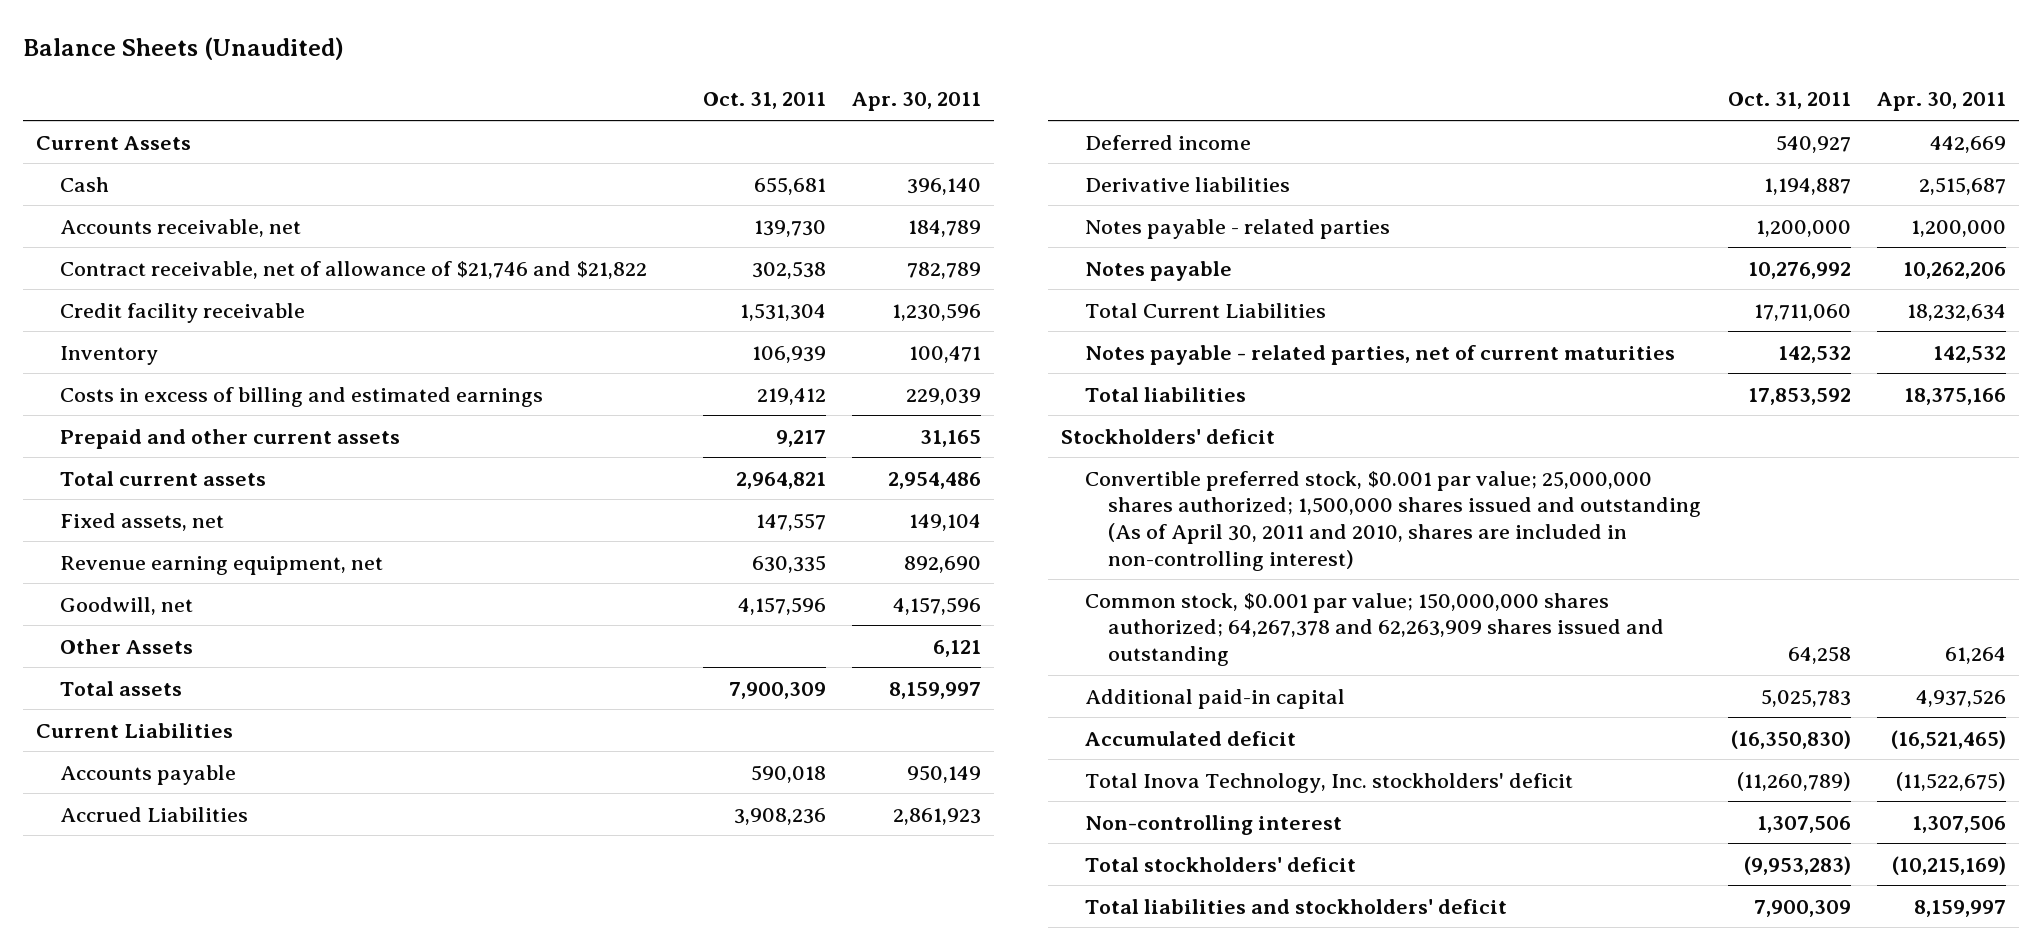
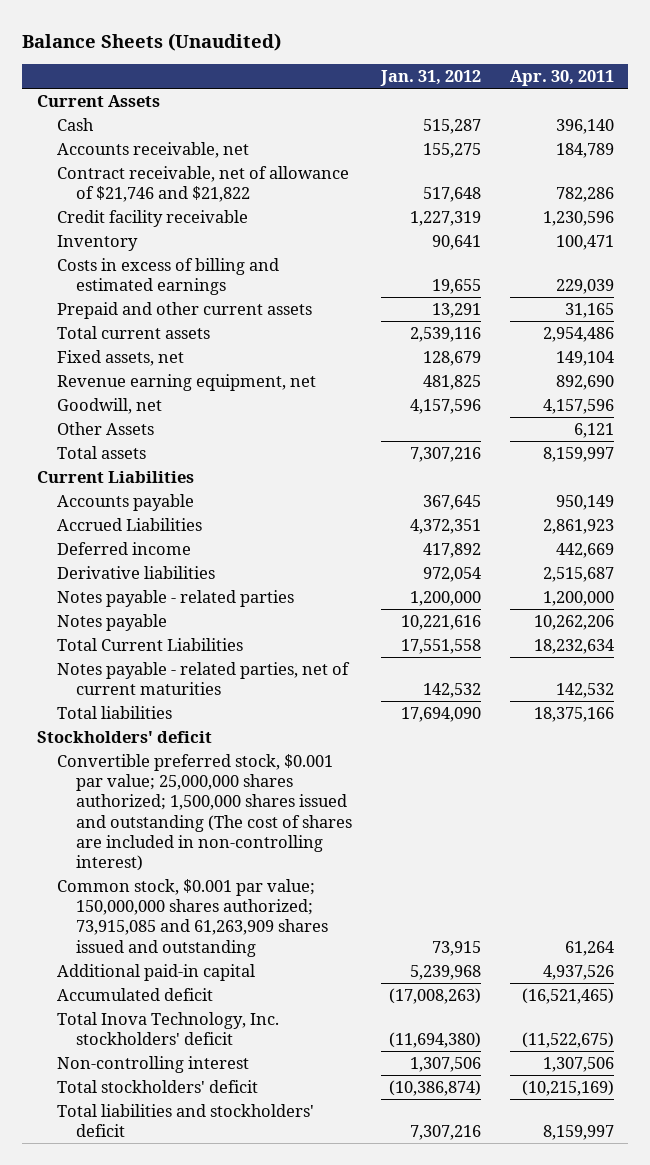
[702,92,826,110] Oct. 31, 2011 -> none
none -> [380,69,482,86] Jan. 31, 2012
[907,261,982,279] 782,789 -> [555,187,614,203] 782,286
[1084,470,1702,571] Convertible preferred stock, $0.001 par value; 25,000,000 shares authorized; 1,500,000 shares issued and outstanding (As of April 30, 2011 and 2010, shares are included in non-controlling interest) -> [56,753,353,872] Convertible preferred stock, $0.001 par value; 25,000,000 shares authorized; 1,500,000 shares issued and outstanding (The cost of shares are included in non-controlling interest)
[1084,592,1665,666] Common stock, $0.001 par value; 150,000,000 shares authorized; 64,267,378 and 62,263,909 shares issued and outstanding -> [56,878,329,957] Common stock, $0.001 par value; 150,000,000 shares authorized; 73,915,085 and 61,263,909 shares issued and outstanding

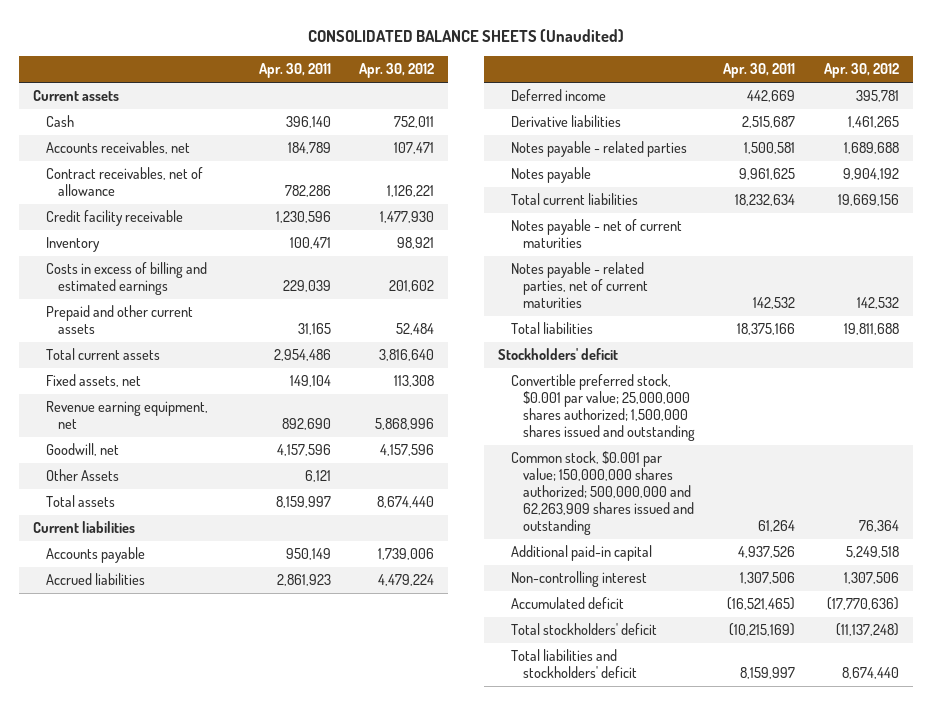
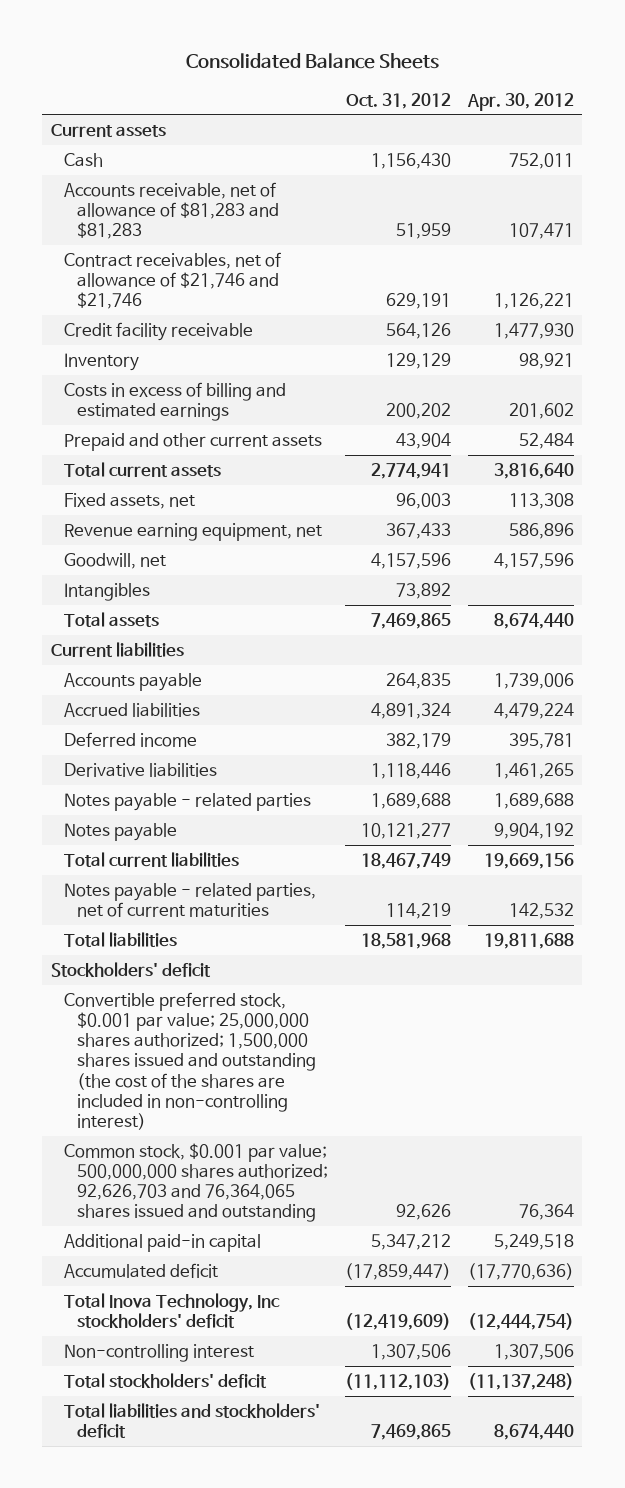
[307,28,624,42] CONSOLIDATED BALANCE SHEETS (Unaudited) -> [186,53,440,70] Consolidated Balance Sheets
[258,63,331,79] Apr. 30, 2011 -> none
none -> [346,92,452,109] Oct. 31, 2012
[45,141,190,155] Accounts receivables, net -> [64,181,280,240] Accounts receivable, net of allowance of $81,283 and $81,283
[45,167,203,197] Contract receivables, net of allowance -> [64,251,282,310] Contract receivables, net of allowance of $21,746 and $21,746
[374,418,434,431] 5,868,996 -> [508,522,574,539] 586,896
[45,469,119,482] Other Assets -> none
none -> [64,582,151,601] Intangibles
[510,219,682,249] Notes payable - net of current maturities -> none
[510,374,696,442] Convertible preferred stock, $0.001 par value; 25,000,000 shares authorized; 1,500,000 shares issued and outstanding -> [64,991,317,1130] Convertible preferred stock, $0.001 par value; 25,000,000 shares authorized; 1,500,000 shares issued and outstanding (the cost of the shares are included in non-controlling interest)
[510,451,695,536] Common stock, $0.001 par value; 150,000,000 shares authorized; 500,000,000 and 62,263,909 shares issued and outstanding -> [64,1142,329,1223] Common stock, $0.001 par value; 500,000,000 shares authorized; 92,626,703 and 76,364,065 shares issued and outstanding
none -> [64,1292,281,1328] Total Inova Technology, Inc stockholders' deficit
[510,571,647,588] Non-controlling interest -> [64,1343,255,1362] Non-controlling interest

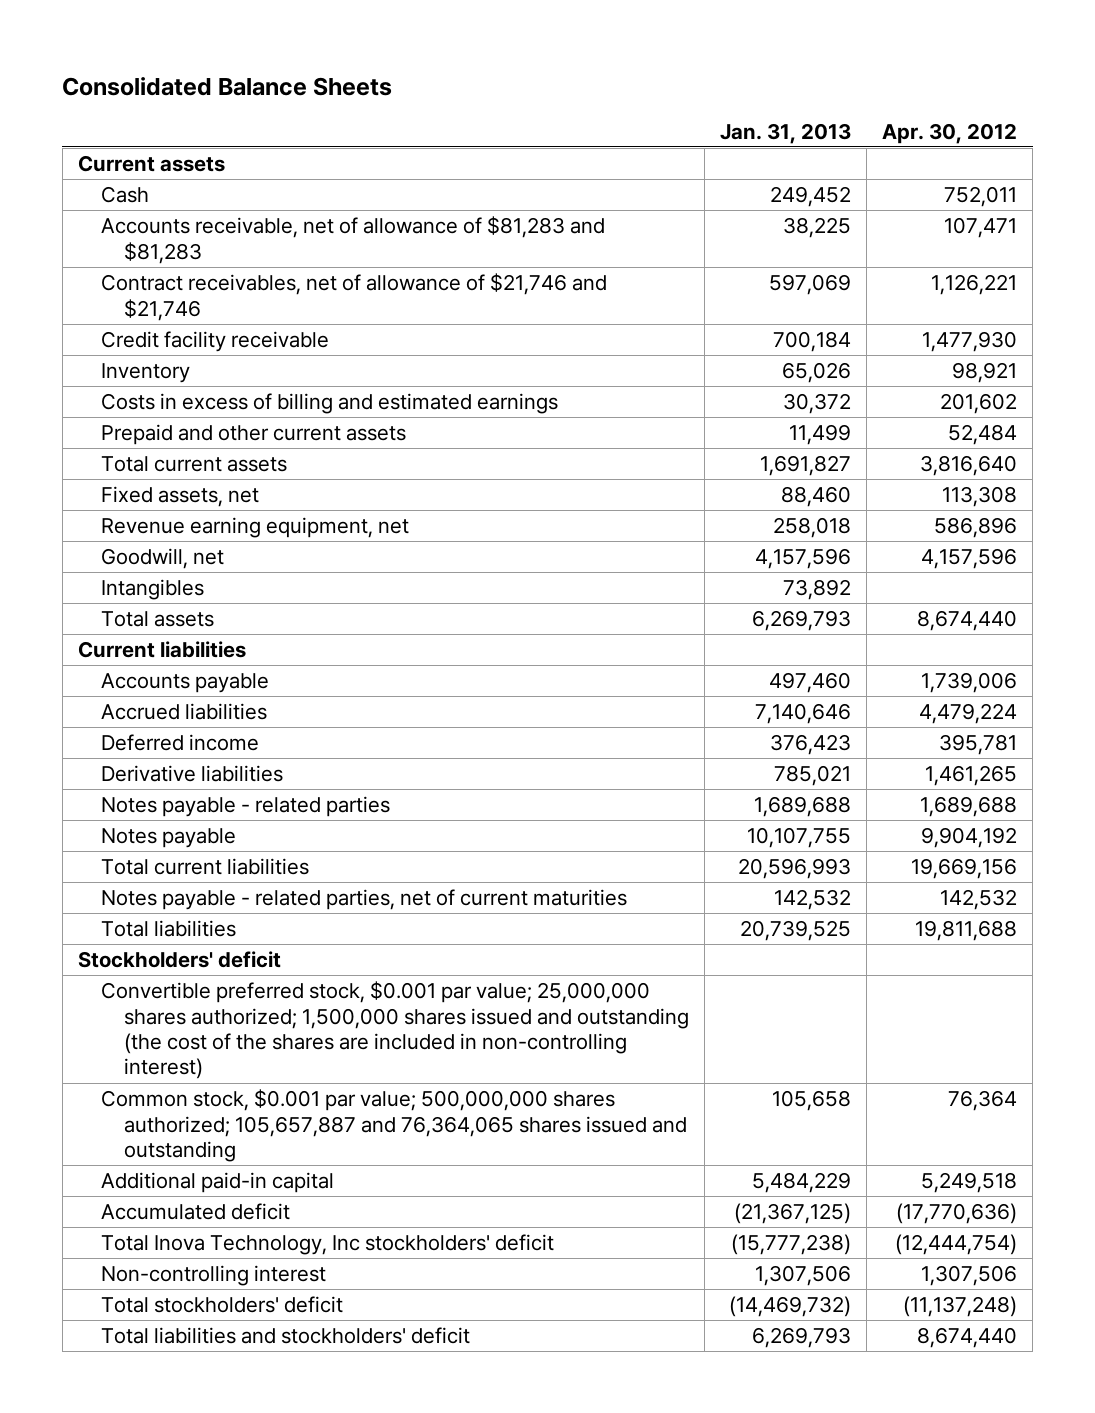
[346,92,452,109] Oct. 31, 2012 -> none
none -> [720,122,852,144] Jan. 31, 2013
[64,1142,329,1223] Common stock, $0.001 par value; 500,000,000 shares authorized; 92,626,703 and 76,364,065 shares issued and outstanding -> [100,1089,688,1163] Common stock, $0.001 par value; 500,000,000 shares authorized; 105,657,887 and 76,364,065 shares issued and outstanding

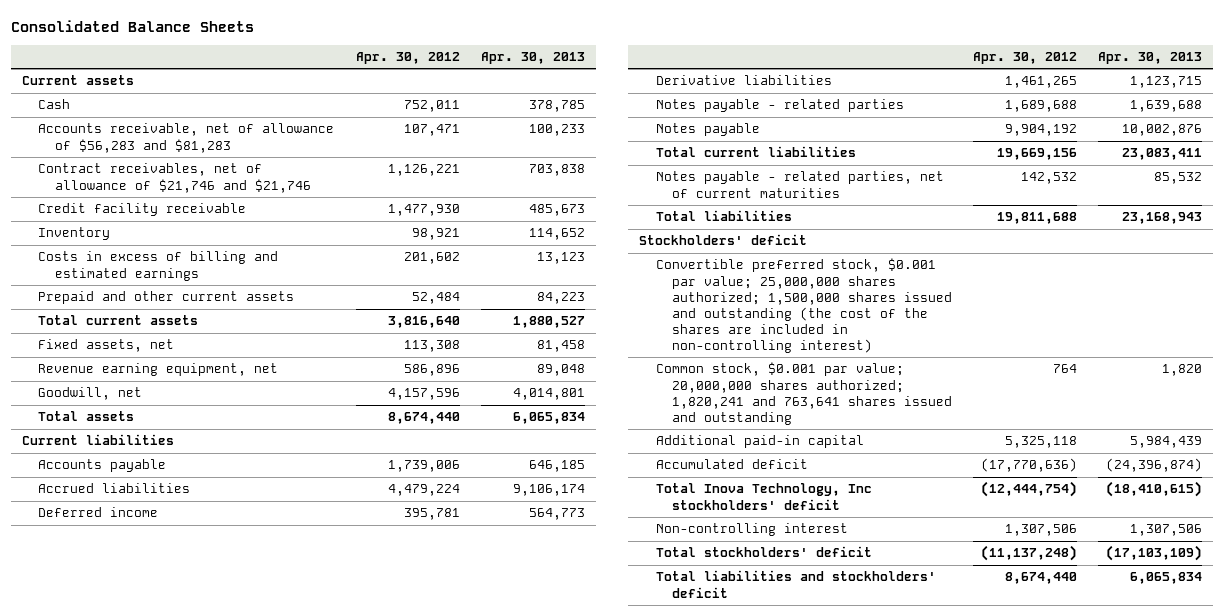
[720,122,852,144] Jan. 31, 2013 -> none
none -> [481,52,586,65] Apr. 30, 2013
[100,216,605,264] Accounts receivable, net of allowance of $81,283 and $81,283 -> [38,123,335,153] Accounts receivable, net of allowance of $56,283 and $81,283
[100,579,204,601] Intangibles -> none
[100,1089,688,1163] Common stock, $0.001 par value; 500,000,000 shares authorized; 105,657,887 and 76,364,065 shares issued and outstanding -> [655,362,953,425] Common stock, $0.001 par value; 20,000,000 shares authorized; 1,820,241 and 763,641 shares issued and outstanding
[948,1090,1018,1112] 76,364 -> [1053,364,1078,374] 764
[921,1172,1018,1194] 5,249,518 -> [1005,436,1078,449] 5,325,118

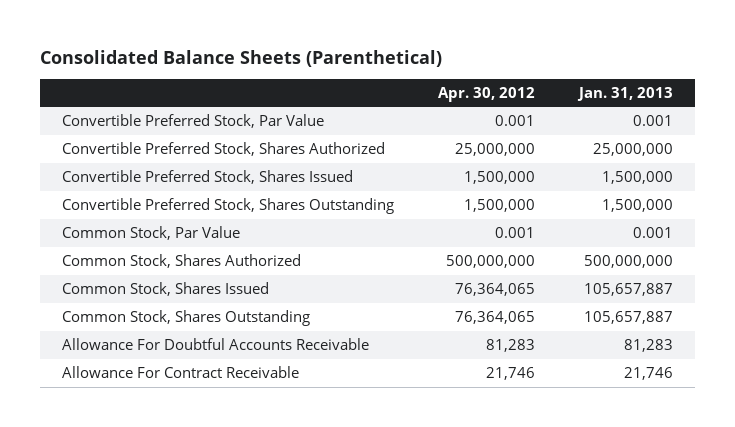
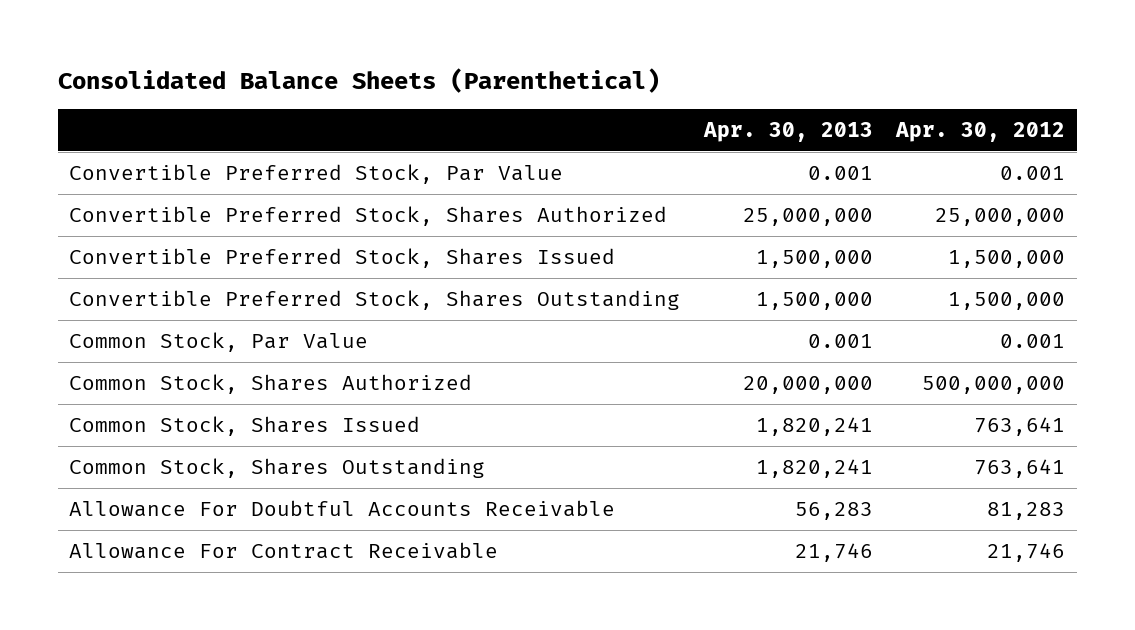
[577,86,674,101] Jan. 31, 2013 -> none
none -> [702,122,873,143] Apr. 30, 2013
[455,283,536,297] 76,364,065 -> [974,416,1066,436] 763,641
[455,311,536,325] 76,364,065 -> [974,458,1066,478] 763,641

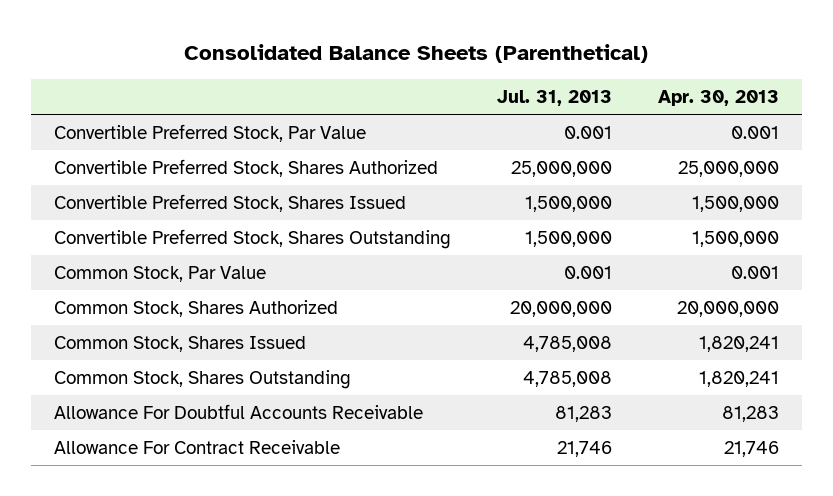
[895,122,1066,143] Apr. 30, 2012 -> none
none -> [496,90,612,107] Jul. 31, 2013
[794,501,873,520] 56,283 -> [721,405,779,422] 81,283

